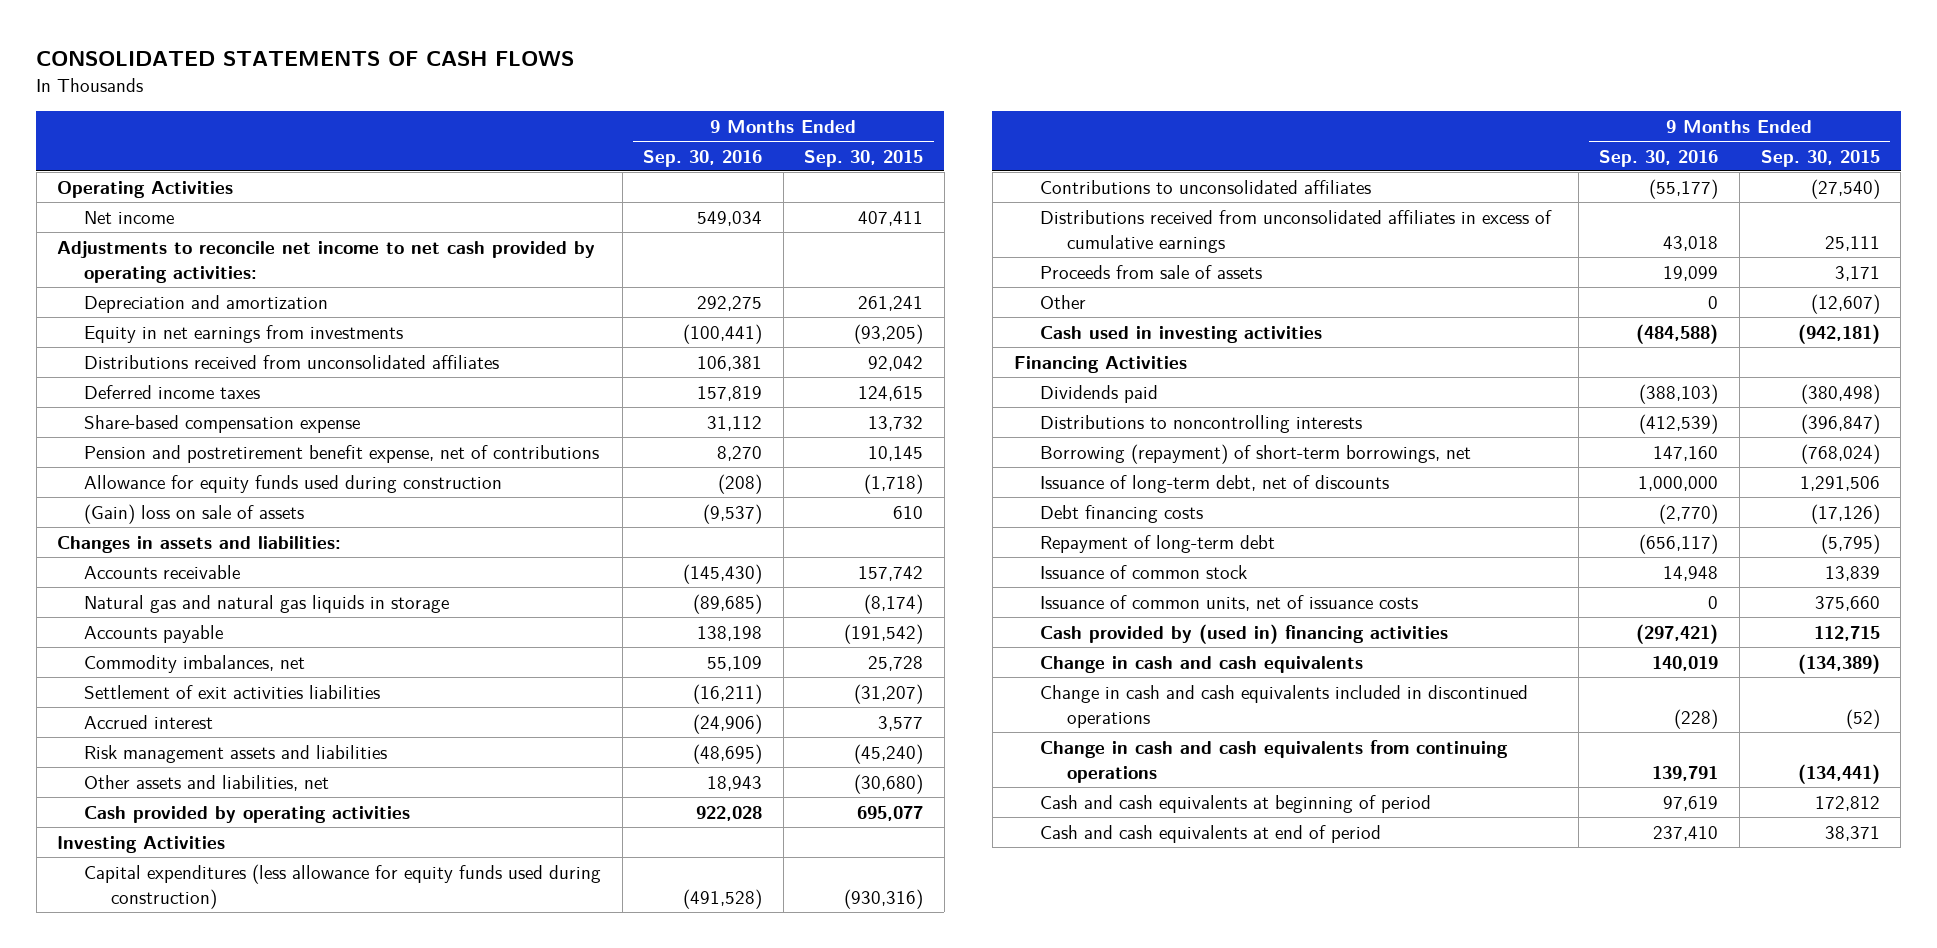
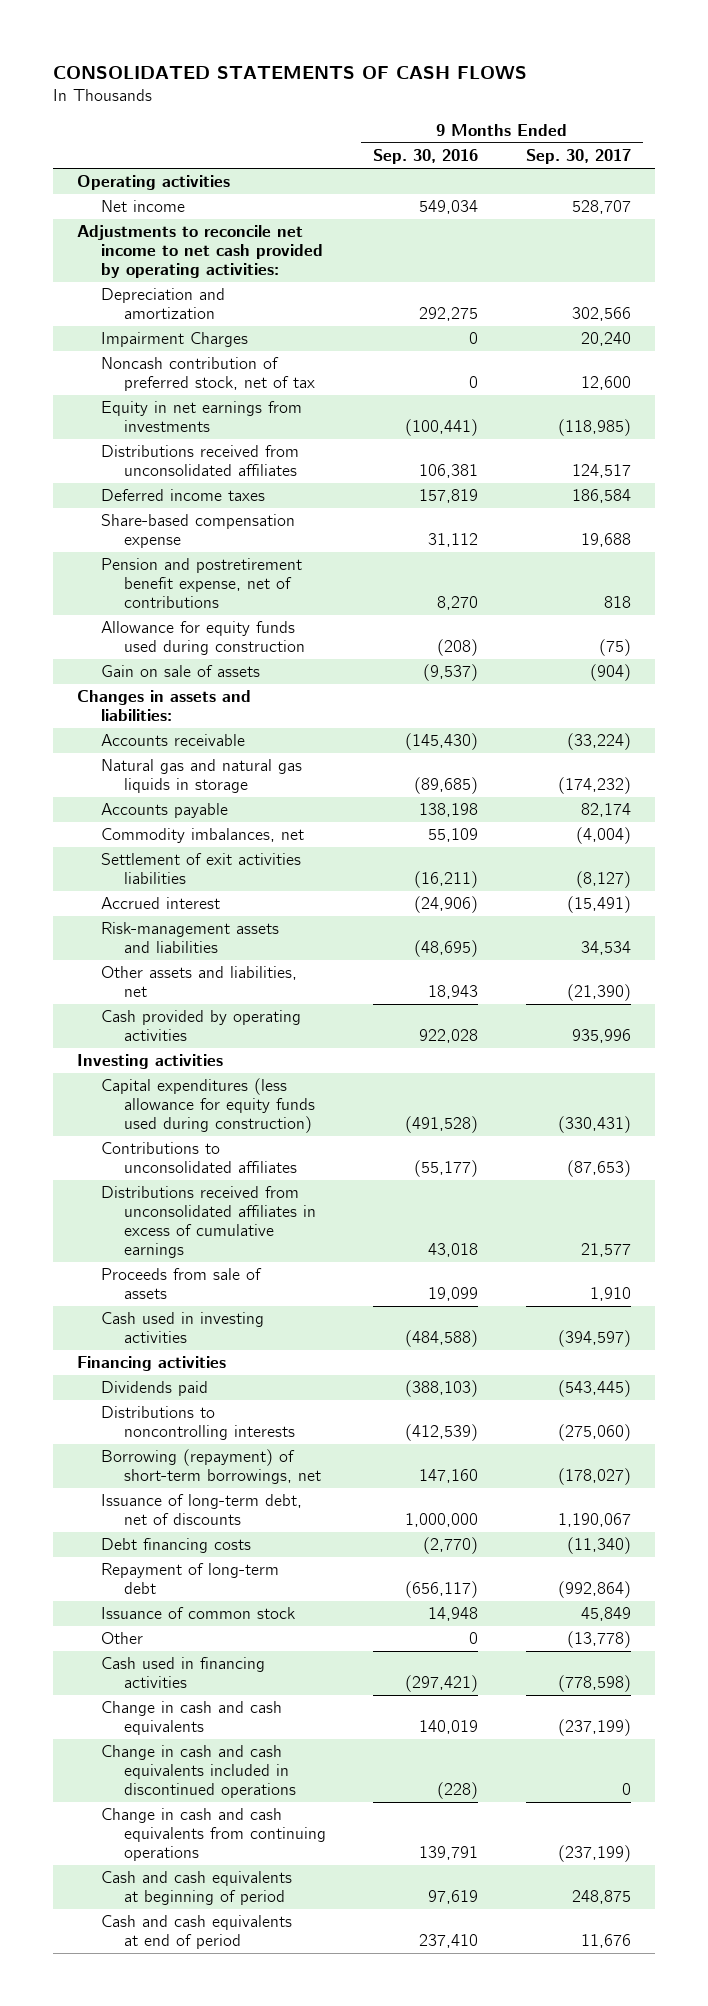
[804,149,924,167] Sep. 30, 2015 -> none
none -> [525,149,631,165] Sep. 30, 2017
[57,180,234,198] Operating Activities -> [77,175,231,191] Operating activities
none -> [100,332,248,348] Impairment Charges
none -> [100,357,315,392] Noncash contribution of preferred stock, net of tax
[84,503,305,524] (Gain) loss on sale of assets -> [100,665,260,678] Gain on sale of assets
[84,744,388,763] Risk management assets and liabilities -> [100,922,279,954] Risk-management assets and liabilities
[57,835,226,853] Investing Activities -> [77,1054,224,1070] Investing activities
[1013,355,1187,373] Financing Activities -> [77,1356,227,1372] Financing activities
[1040,594,1419,611] Issuance of common units, net of issuance costs -> none
[1040,294,1087,309] Other -> [100,1632,143,1645] Other
[1040,623,1449,644] Cash provided by (used in) financing activities -> [100,1657,265,1689] Cash used in financing activities

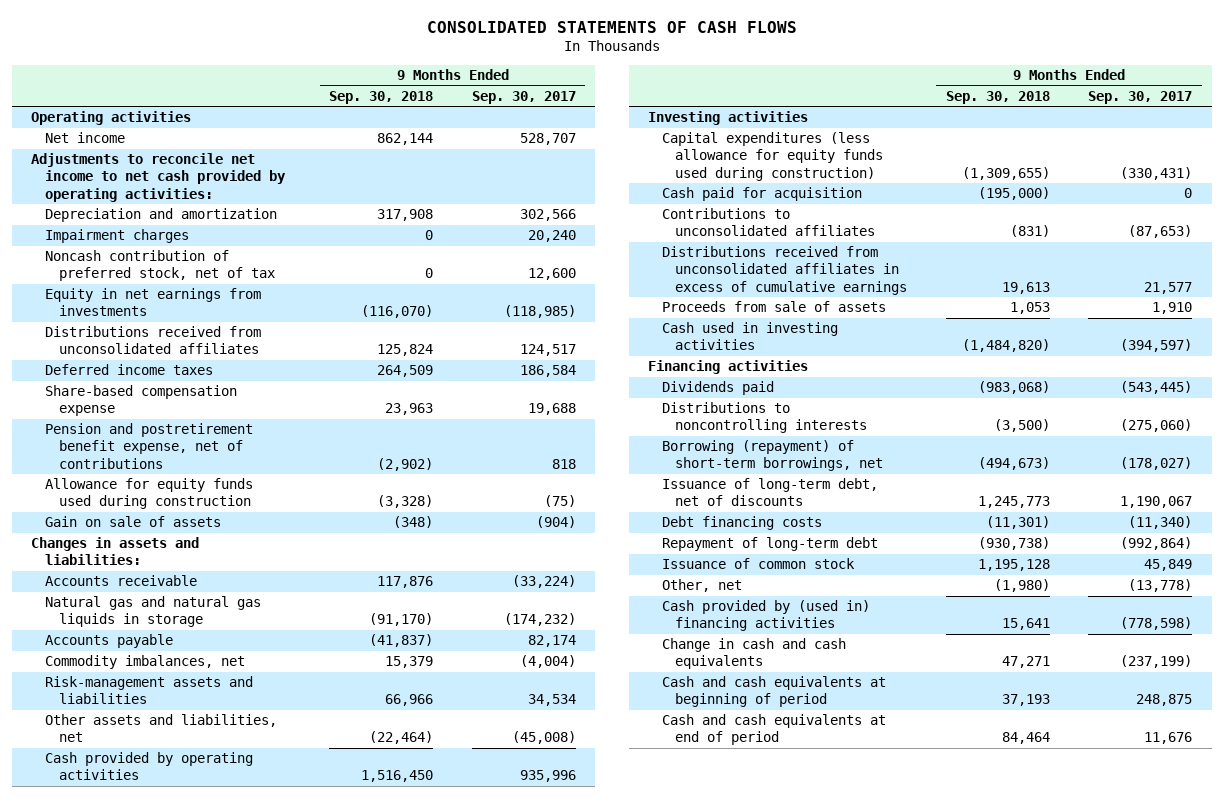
[373,149,479,165] Sep. 30, 2016 -> none
none -> [329,90,434,104] Sep. 30, 2018
[100,332,248,348] Impairment Charges -> [45,229,190,244] Impairment charges
[100,853,301,885] Settlement of exit activities liabilities -> none
[100,897,220,910] Accrued interest -> none
[566,984,631,1002] (21,390) -> [511,731,576,745] (45,008)
none -> [661,187,862,202] Cash paid for acquisition
[100,1632,143,1645] Other -> [661,579,742,593] Other, net
[100,1657,265,1689] Cash used in financing activities -> [661,600,870,632] Cash provided by (used in) financing activities
[100,1745,296,1799] Change in cash and cash equivalents included in discontinued operations -> none
[100,1808,326,1862] Change in cash and cash equivalents from continuing operations -> none

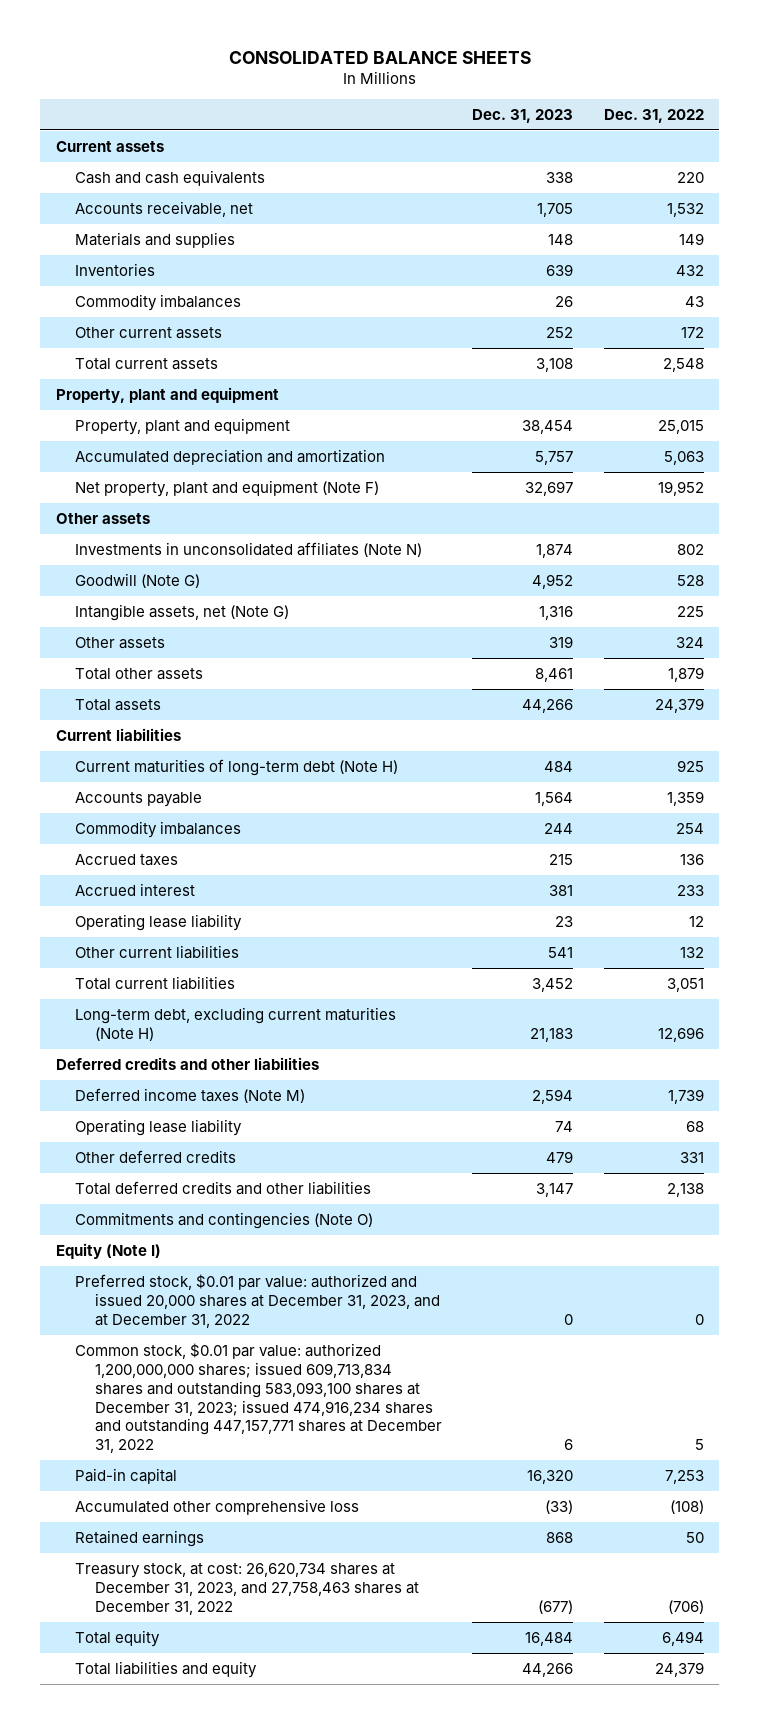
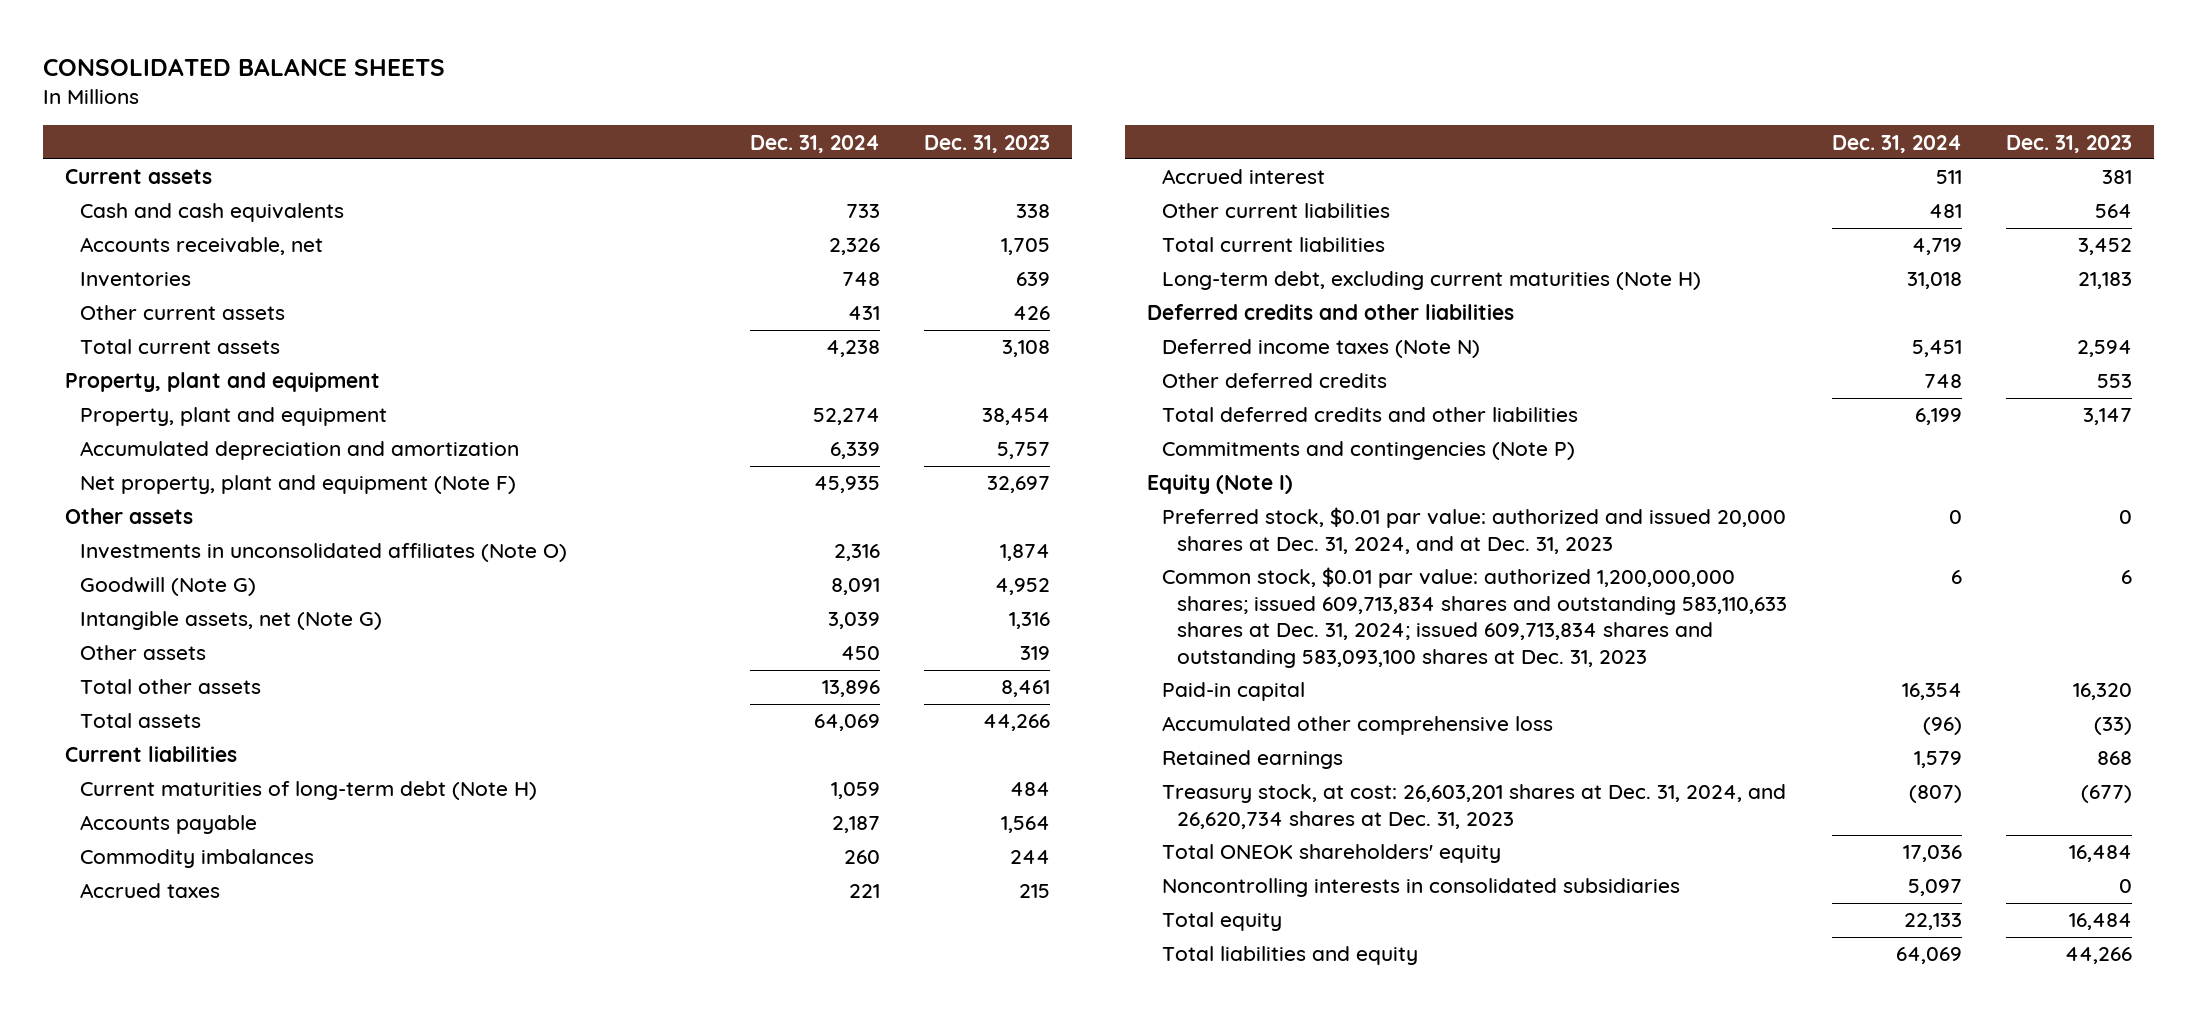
[603,108,704,123] Dec. 31, 2022 -> none
none -> [749,134,880,153] Dec. 31, 2024
[75,231,236,248] Materials and supplies -> none
[75,293,242,311] Commodity imbalances -> none
[546,326,574,338] 252 -> [1012,306,1050,321] 426
[75,541,423,557] Investments in unconsolidated affiliates (Note N) -> [80,543,568,563] Investments in unconsolidated affiliates (Note O)
[75,913,243,931] Operating lease liability -> none
[548,946,574,958] 541 -> [2095,204,2133,219] 564
[75,1118,243,1136] Operating lease liability -> none
[75,1087,306,1103] Deferred income taxes (Note M) -> [1162,339,1481,359] Deferred income taxes (Note N)
[546,1150,574,1163] 479 -> [2097,374,2133,389] 553
[75,1211,374,1229] Commitments and contingencies (Note O) -> [1162,441,1576,461] Commitments and contingencies (Note P)
[75,1273,440,1328] Preferred stock, $0.01 par value: authorized and issued 20,000 shares at December 31, 2023, and at December 31, 2022 -> [1162,507,1787,554] Preferred stock, $0.01 par value: authorized and issued 20,000 shares at Dec. 31, 2024, and at Dec. 31, 2023
[75,1342,442,1454] Common stock, $0.01 par value: authorized 1,200,000,000 shares; issued 609,713,834 shares and outstanding 583,093,100 shares at December 31, 2023; issued 474,916,234 shares and outstanding 447,157,771 shares at December 31, 2022 -> [1162,567,1788,668] Common stock, $0.01 par value: authorized 1,200,000,000 shares; issued 609,713,834 shares and outstanding 583,110,633 shares at Dec. 31, 2024; issued 609,713,834 shares and outstanding 583,093,100 shares at Dec. 31, 2023
[75,1562,419,1615] Treasury stock, at cost: 26,620,734 shares at December 31, 2023, and 27,758,463 shares at December 31, 2022 -> [1162,784,1787,829] Treasury stock, at cost: 26,603,201 shares at Dec. 31, 2024, and 26,620,734 shares at Dec. 31, 2023
none -> [1162,844,1502,864] Total ONEOK shareholders' equity
none -> [1162,878,1681,898] Noncontrolling interests in consolidated subsidiaries

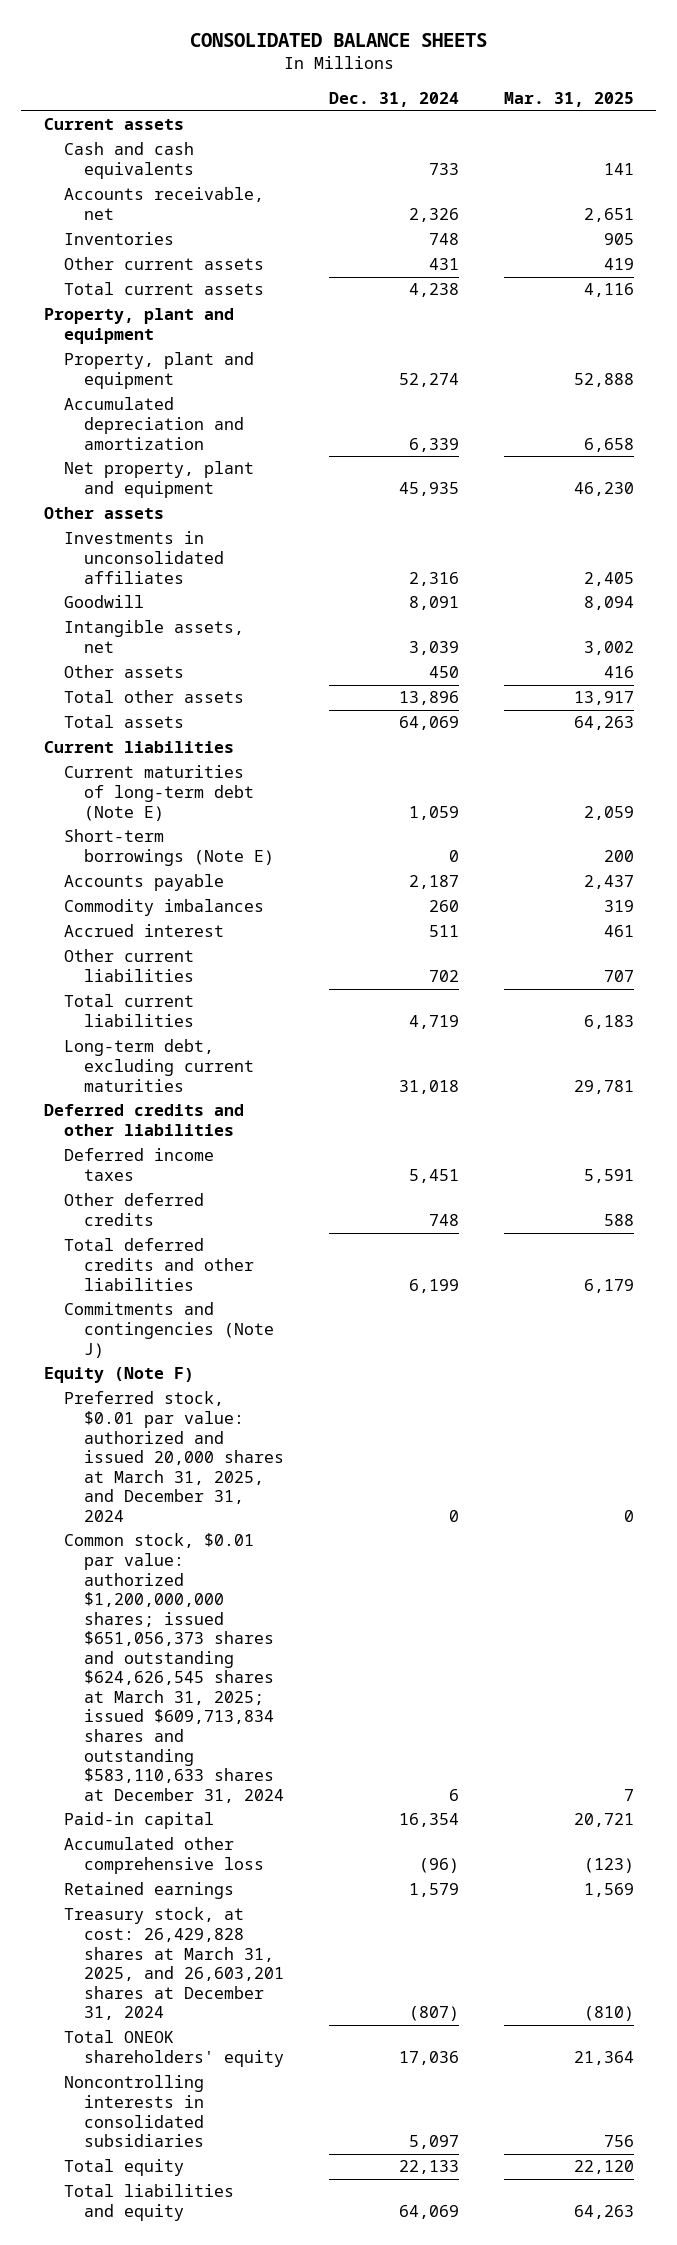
[923,134,1050,153] Dec. 31, 2023 -> none
none -> [503,91,634,107] Mar. 31, 2025
[80,475,517,495] Net property, plant and equipment (Note F) -> [63,461,254,499] Net property, plant and equipment
[80,543,568,563] Investments in unconsolidated affiliates (Note O) -> [63,531,224,584] Investments in unconsolidated affiliates
[80,577,257,597] Goodwill (Note G) -> [63,595,144,609] Goodwill
[80,611,383,631] Intangible assets, net (Note G) -> [63,620,244,654] Intangible assets, net
[80,781,538,801] Current maturities of long-term debt (Note H) -> [63,765,254,821] Current maturities of long-term debt (Note E)
none -> [63,829,274,867] Short-term borrowings (Note E)
[80,883,221,899] Accrued taxes -> none
[1928,204,1962,219] 481 -> [428,970,459,983] 702
[1162,271,1702,291] Long-term debt, excluding current maturities (Note H) -> [63,1039,254,1092] Long-term debt, excluding current maturities
[1162,339,1481,359] Deferred income taxes (Note N) -> [63,1148,214,1182] Deferred income taxes
[1162,441,1576,461] Commitments and contingencies (Note P) -> [63,1302,274,1358] Commitments and contingencies (Note J)
[1147,474,1294,495] Equity (Note I) -> [43,1367,194,1384] Equity (Note F)
[1162,507,1787,554] Preferred stock, $0.01 par value: authorized and issued 20,000 shares at Dec. 31, 2024, and at Dec. 31, 2023 -> [63,1391,284,1522] Preferred stock, $0.01 par value: authorized and issued 20,000 shares at March 31, 2025, and December 31, 2024
[1162,567,1788,668] Common stock, $0.01 par value: authorized 1,200,000,000 shares; issued 609,713,834 shares and outstanding 583,110,633 shares at Dec. 31, 2024; issued 609,713,834 shares and outstanding 583,093,100 shares at Dec. 31, 2023 -> [63,1533,284,1803] Common stock, $0.01 par value: authorized $1,200,000,000 shares; issued $651,056,373 shares and outstanding $624,626,545 shares at March 31, 2025; issued $609,713,834 shares and outstanding $583,110,633 shares at December 31, 2024
[1162,784,1787,829] Treasury stock, at cost: 26,603,201 shares at Dec. 31, 2024, and 26,620,734 shares at Dec. 31, 2023 -> [63,1907,284,2021] Treasury stock, at cost: 26,429,828 shares at March 31, 2025, and 26,603,201 shares at December 31, 2024

